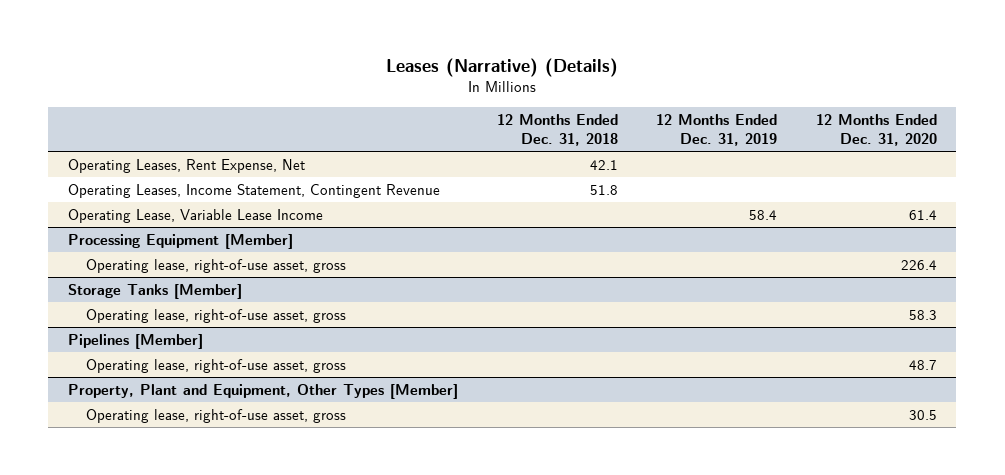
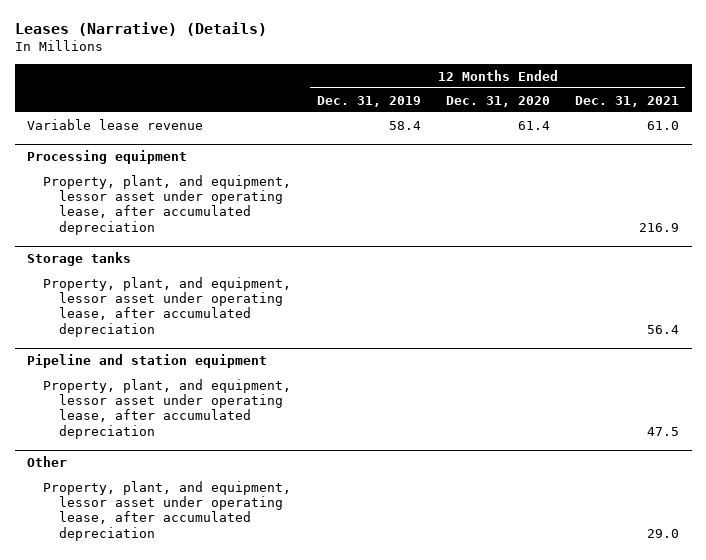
[496,114,618,147] 12 Months Ended Dec. 31, 2018 -> none
none -> [574,95,679,107] Dec. 31, 2021
[67,158,305,173] Operating Leases, Rent Expense, Net -> none
[67,183,440,198] Operating Leases, Income Statement, Contingent Revenue -> none
[86,258,347,273] Operating lease, right-of-use asset, gross -> none
[86,308,347,323] Operating lease, right-of-use asset, gross -> none
[86,358,347,373] Operating lease, right-of-use asset, gross -> none
[86,408,347,423] Operating lease, right-of-use asset, gross -> none
[67,208,323,223] Operating Lease, Variable Lease Income -> [27,118,204,130] Variable lease revenue
[67,233,293,249] Processing Equipment [Member] -> [27,150,188,165] Processing equipment
none -> [43,174,292,235] Property, plant, and equipment, lessor asset under operating lease, after accumulated depreciation
[67,283,242,299] Storage Tanks [Member] -> [27,252,132,267] Storage tanks
none -> [43,276,292,337] Property, plant, and equipment, lessor asset under operating lease, after accumulated depreciation
[67,333,203,349] Pipelines [Member] -> [27,354,268,369] Pipeline and station equipment
none -> [43,378,292,439] Property, plant, and equipment, lessor asset under operating lease, after accumulated depreciation
[67,383,458,399] Property, Plant and Equipment, Other Types [Member] -> [27,456,68,468] Other
none -> [43,480,292,541] Property, plant, and equipment, lessor asset under operating lease, after accumulated depreciation

